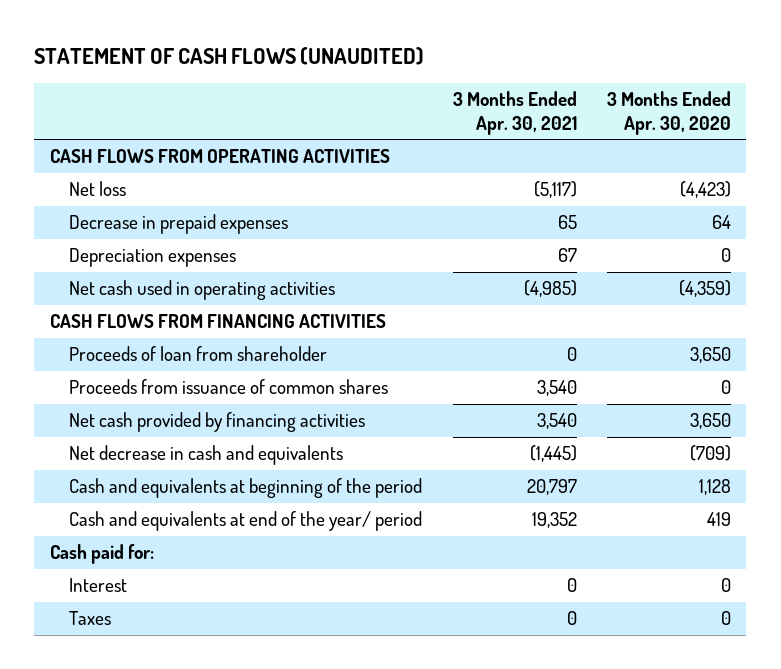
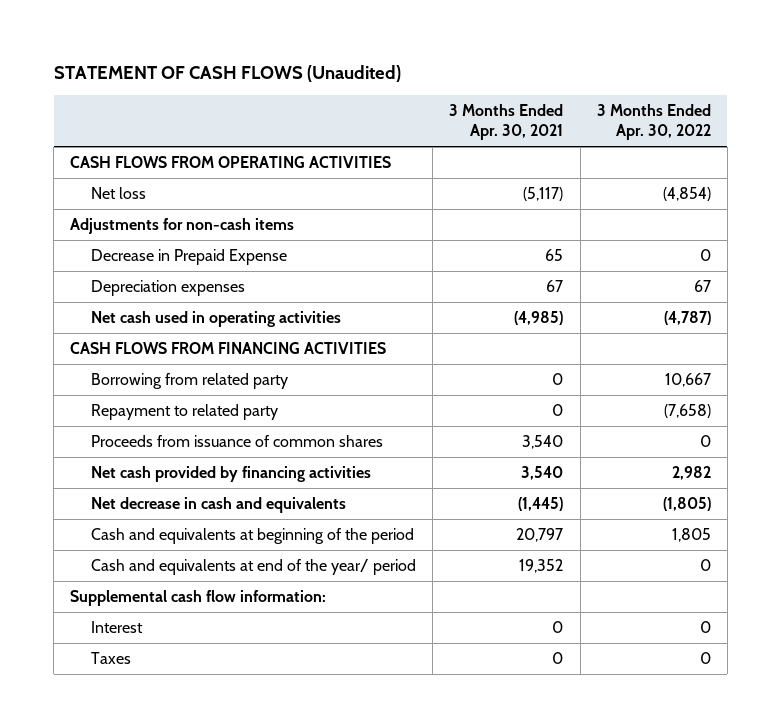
[34,46,425,65] STATEMENT OF CASH FLOWS (UNAUDITED) -> [53,64,401,82] STATEMENT OF CASH FLOWS (Unaudited)
[607,91,732,135] 3 Months Ended Apr. 30, 2020 -> none
none -> [596,103,711,141] 3 Months Ended Apr. 30, 2022
none -> [70,218,295,235] Adjustments for non-cash items
[69,214,289,235] Decrease in prepaid expenses -> [90,249,287,266] Decrease in Prepaid Expense
[69,346,328,362] Proceeds of loan from shareholder -> [90,373,288,390] Borrowing from related party
none -> [90,404,278,421] Repayment to related party
[49,544,154,565] Cash paid for: -> none
none -> [70,590,327,607] Supplemental cash flow information:

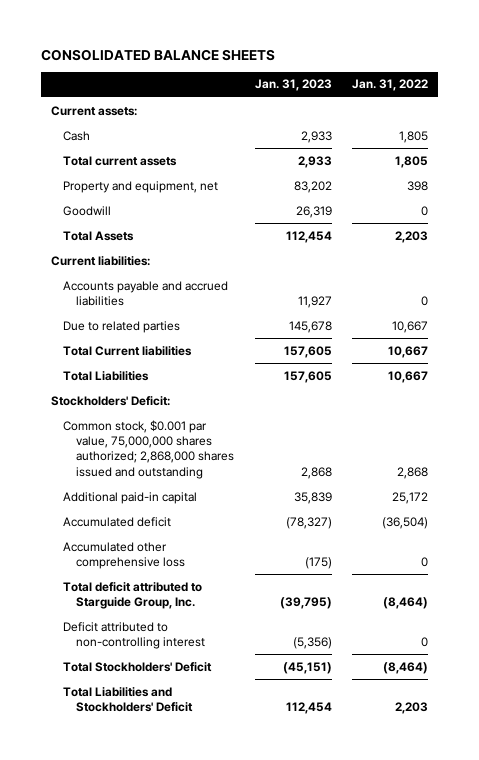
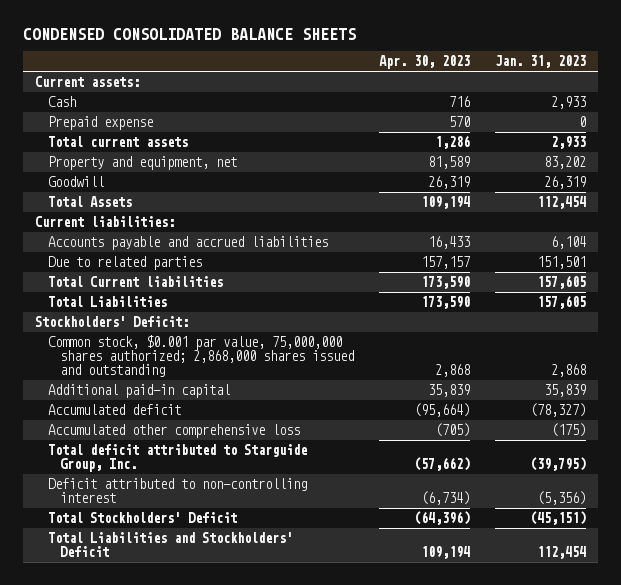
[40,48,275,61] CONSOLIDATED BALANCE SHEETS -> [22,28,356,41] CONDENSED CONSOLIDATED BALANCE SHEETS
[352,79,429,92] Jan. 31, 2022 -> none
none -> [378,55,470,70] Apr. 30, 2023
none -> [47,116,153,131] Prepaid expense
[297,296,332,309] 11,927 -> [550,236,586,250] 6,104
[288,320,332,333] 145,678 -> [536,256,586,270] 151,501

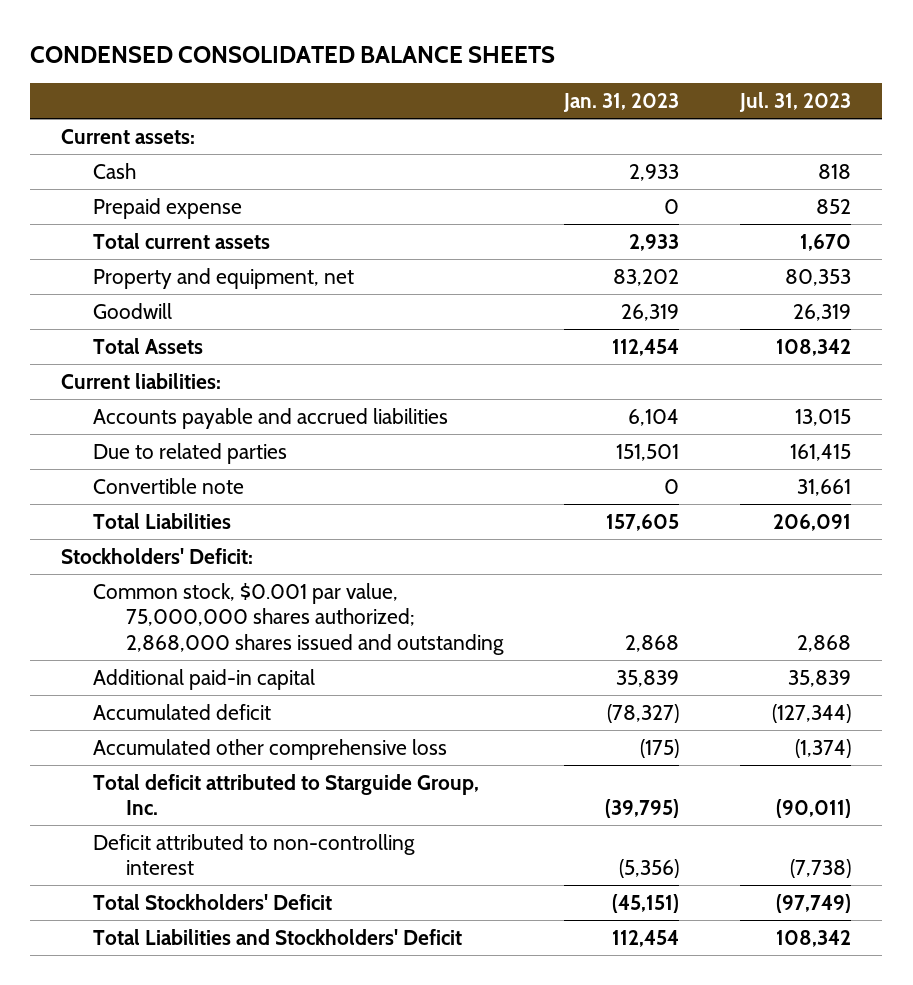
[378,55,470,70] Apr. 30, 2023 -> none
none -> [739,92,852,113] Jul. 31, 2023
[47,276,223,288] Total Current liabilities -> none
none -> [93,477,245,494] Convertible note

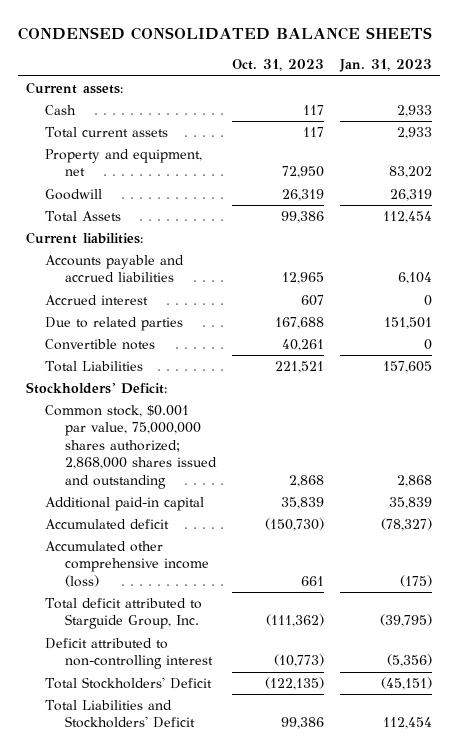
[739,92,852,113] Jul. 31, 2023 -> none
none -> [231,59,324,72] Oct. 31, 2023
[93,197,243,219] Prepaid expense -> none
none -> [45,294,149,305] Accrued interest
[93,477,245,494] Convertible note -> [45,338,156,350] Convertible notes
[93,738,448,760] Accumulated other comprehensive loss -> [45,540,210,587] Accumulated other comprehensive income (loss)

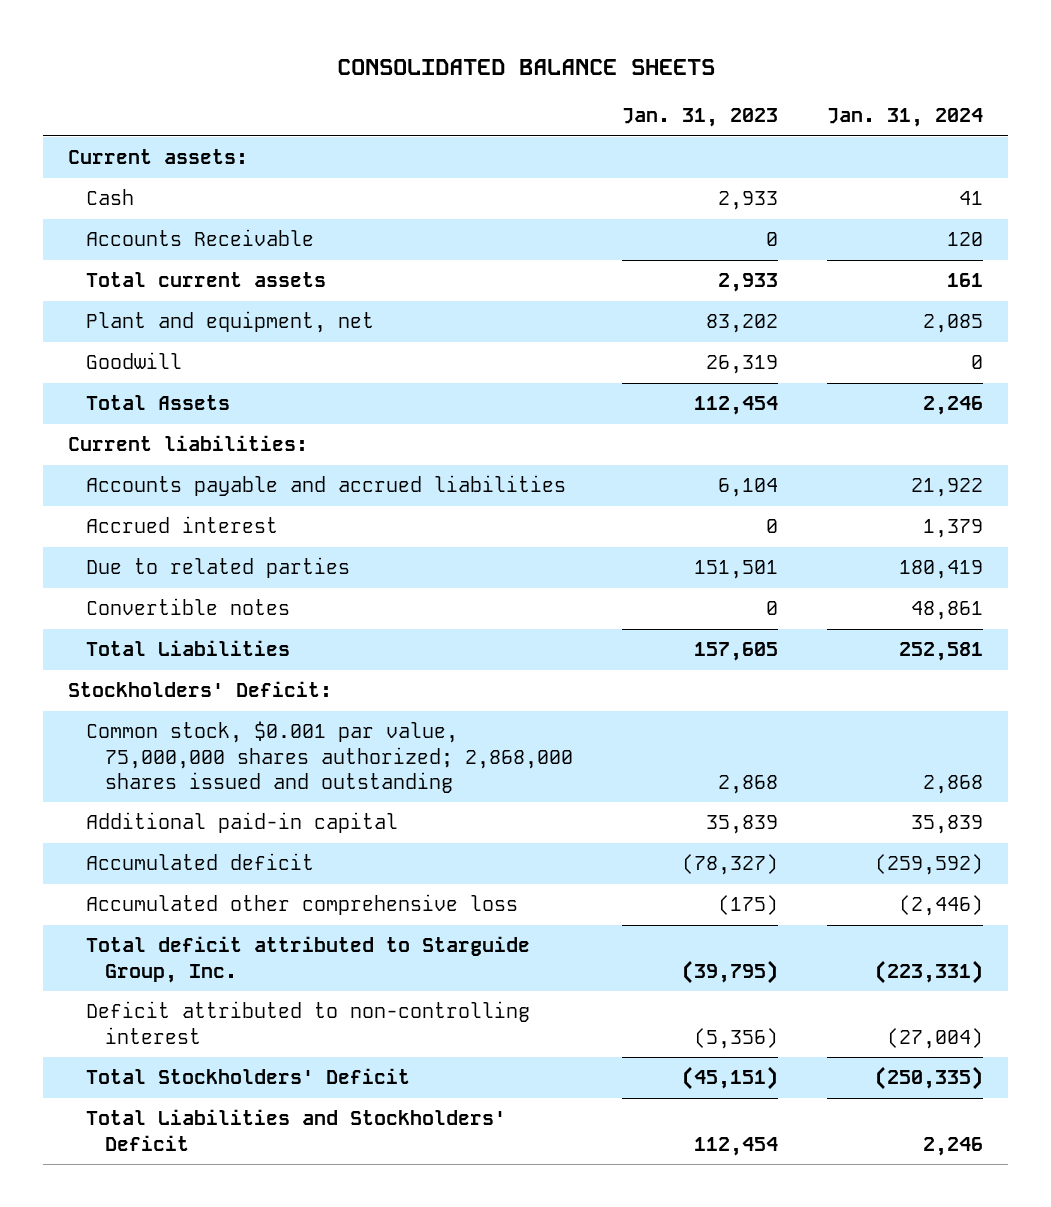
[17,27,432,41] CONDENSED CONSOLIDATED BALANCE SHEETS -> [336,58,715,75] CONSOLIDATED BALANCE SHEETS
[231,59,324,72] Oct. 31, 2023 -> none
none -> [827,108,984,128] Jan. 31, 2024
none -> [86,229,315,247] Accounts Receivable
[45,148,203,177] Property and equipment, net -> [86,311,375,334] Plant and equipment, net
[45,540,210,587] Accumulated other comprehensive income (loss) -> [86,894,519,916] Accumulated other comprehensive loss

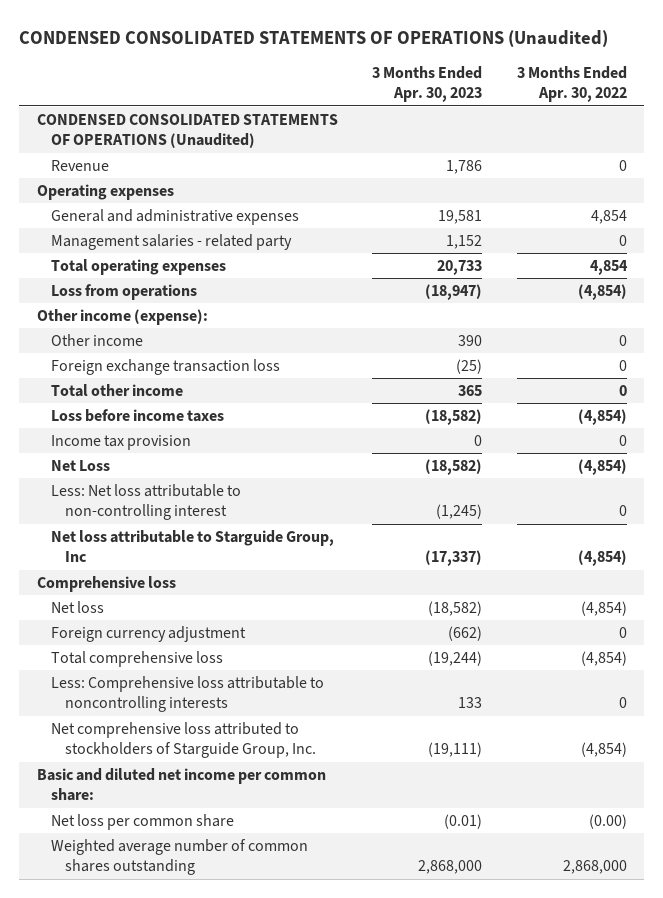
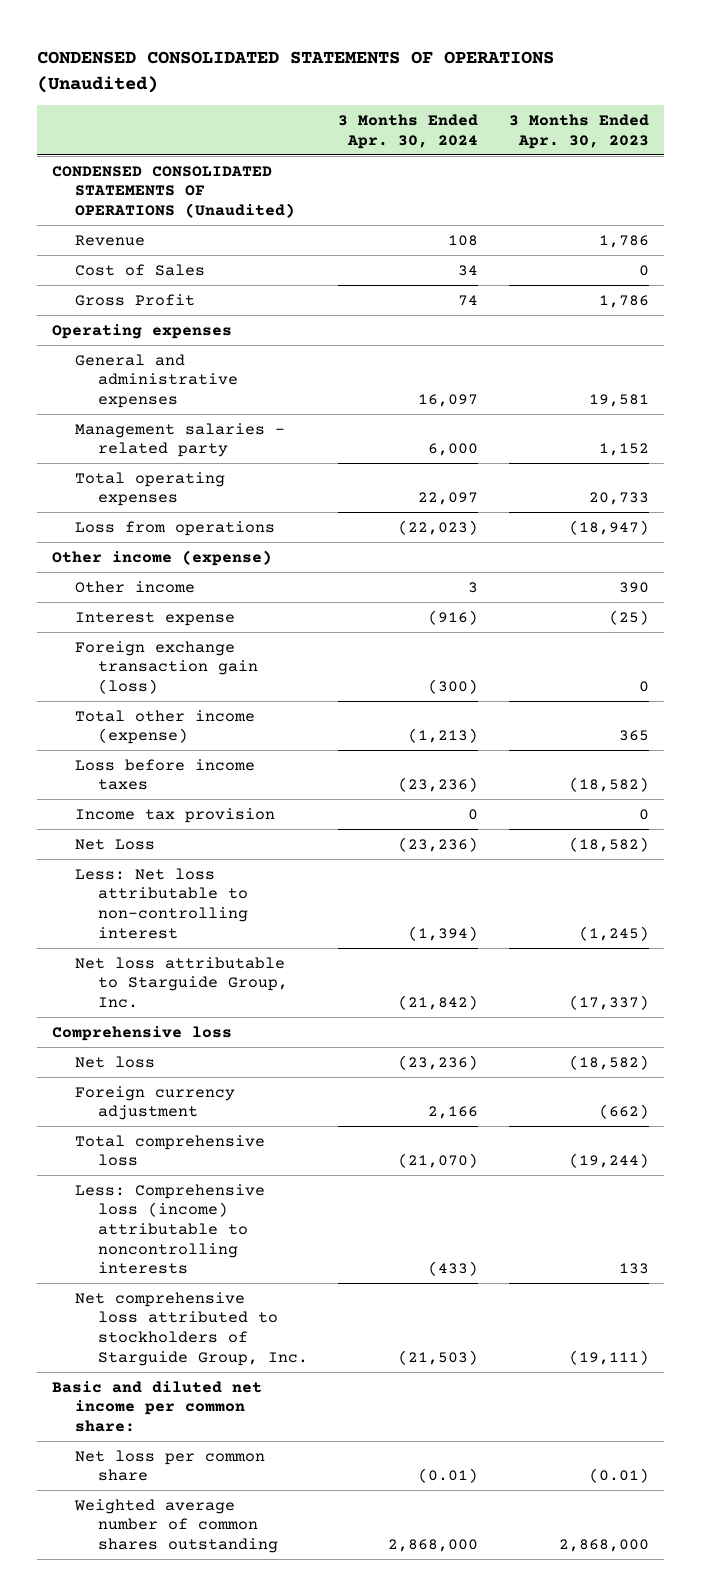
[516,65,627,103] 3 Months Ended Apr. 30, 2022 -> none
none -> [338,113,479,149] 3 Months Ended Apr. 30, 2024
none -> [74,263,205,276] Cost of Sales
none -> [74,293,195,306] Gross Profit
[36,308,208,325] Other income (expense): -> [51,549,272,566] Other income (expense)
none -> [74,611,235,626] Interest expense
[50,358,280,375] Foreign exchange transaction loss -> [74,640,258,695] Foreign exchange transaction gain (loss)
[456,358,483,374] (25) -> [638,681,649,693] 0
[50,383,183,397] Total other income -> [74,709,255,745] Total other income (expense)
[50,529,334,563] Net loss attributable to Starguide Group, Inc -> [74,956,288,1009] Net loss attributable to Starguide Group, Inc.
[50,675,324,713] Less: Comprehensive loss attributable to noncontrolling interests -> [74,1183,265,1275] Less: Comprehensive loss (income) attributable to noncontrolling interests

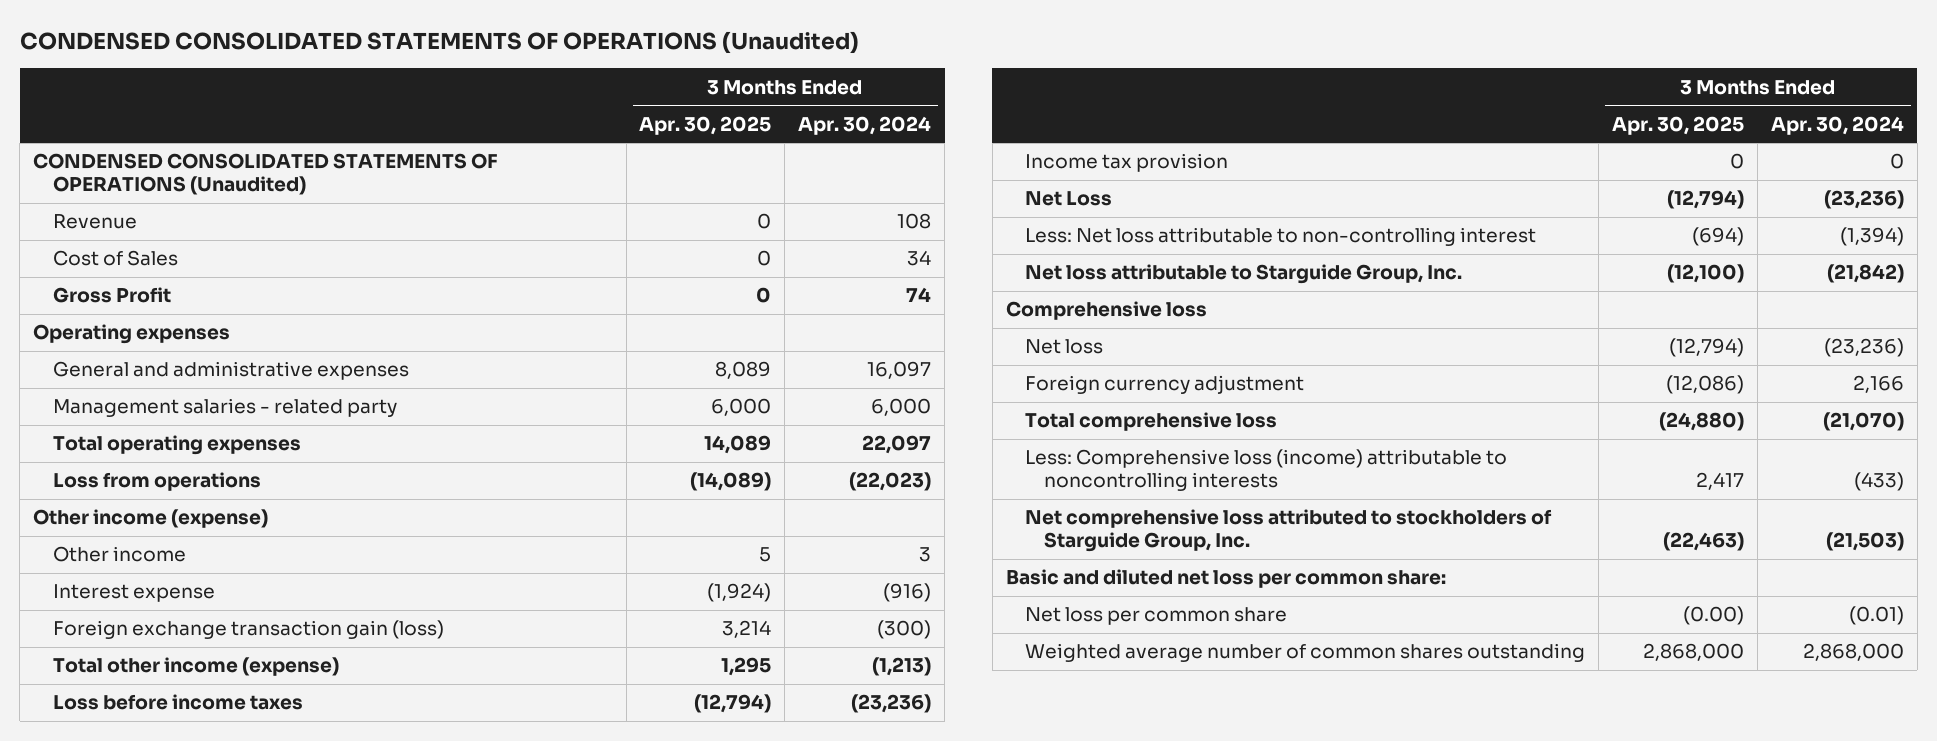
[508,113,649,149] 3 Months Ended Apr. 30, 2023 -> none
none -> [639,115,772,135] Apr. 30, 2025
[51,1380,262,1433] Basic and diluted net income per common share: -> [1005,569,1446,589] Basic and diluted net loss per common share:

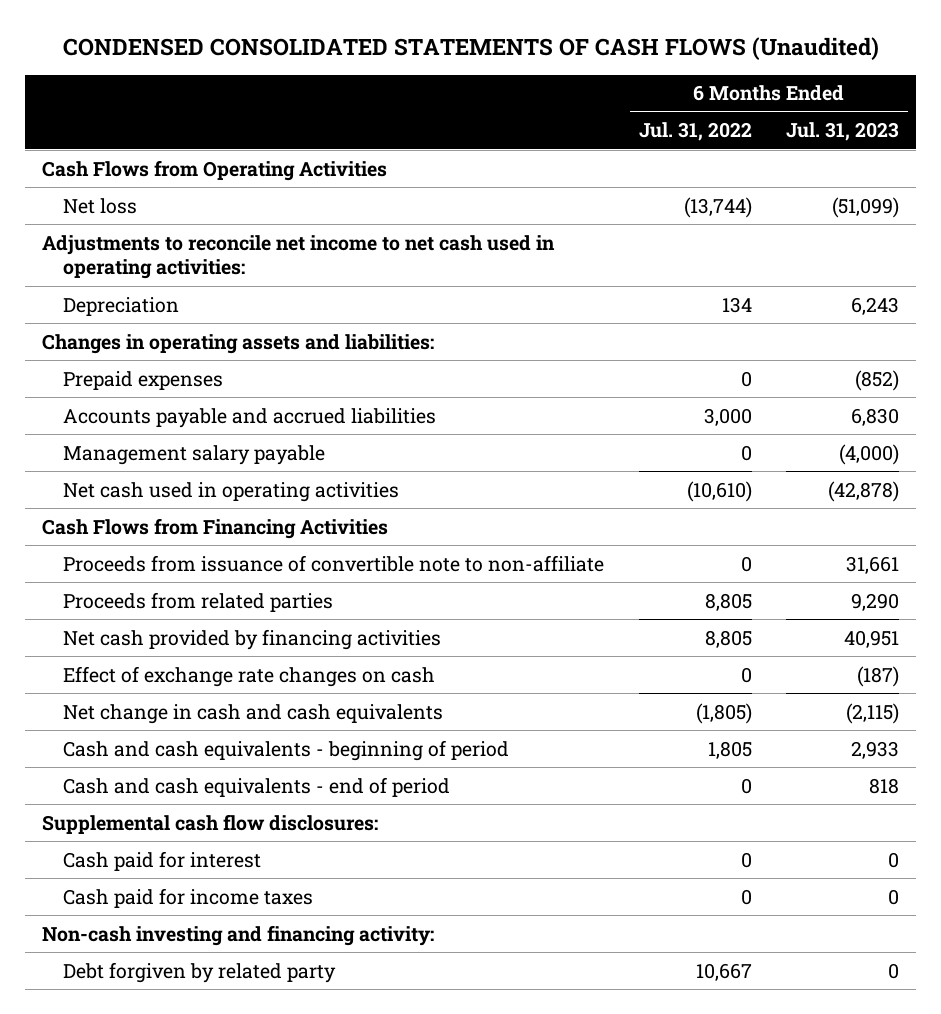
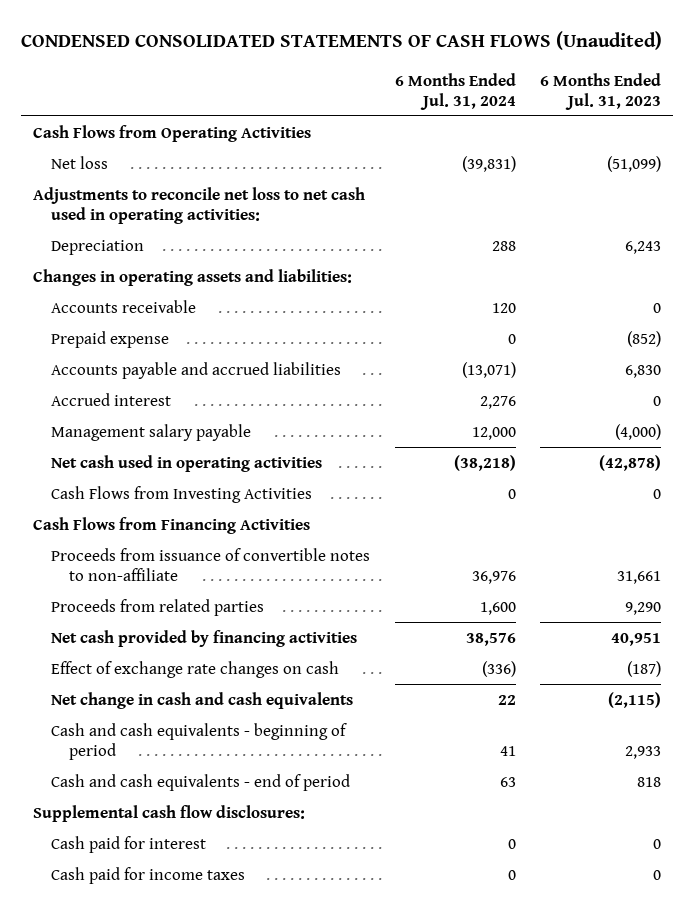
[638,122,752,142] Jul. 31, 2022 -> none
none -> [394,72,516,110] 6 Months Ended Jul. 31, 2024
[42,234,556,280] Adjustments to reconcile net income to net cash used in operating activities: -> [32,186,365,224] Adjustments to reconcile net loss to net cash used in operating activities:
none -> [50,299,196,313] Accounts receivable
[63,370,224,390] Prepaid expenses -> [50,330,169,348] Prepaid expense
none -> [50,392,171,406] Accrued interest
none -> [50,485,312,503] Cash Flows from Investing Activities
[63,554,605,572] Proceeds from issuance of convertible note to non-affiliate -> [50,547,370,581] Proceeds from issuance of convertible notes to non-affiliate
[42,924,435,946] Non-cash investing and financing activity: -> none
[63,961,337,983] Debt forgiven by related party -> none

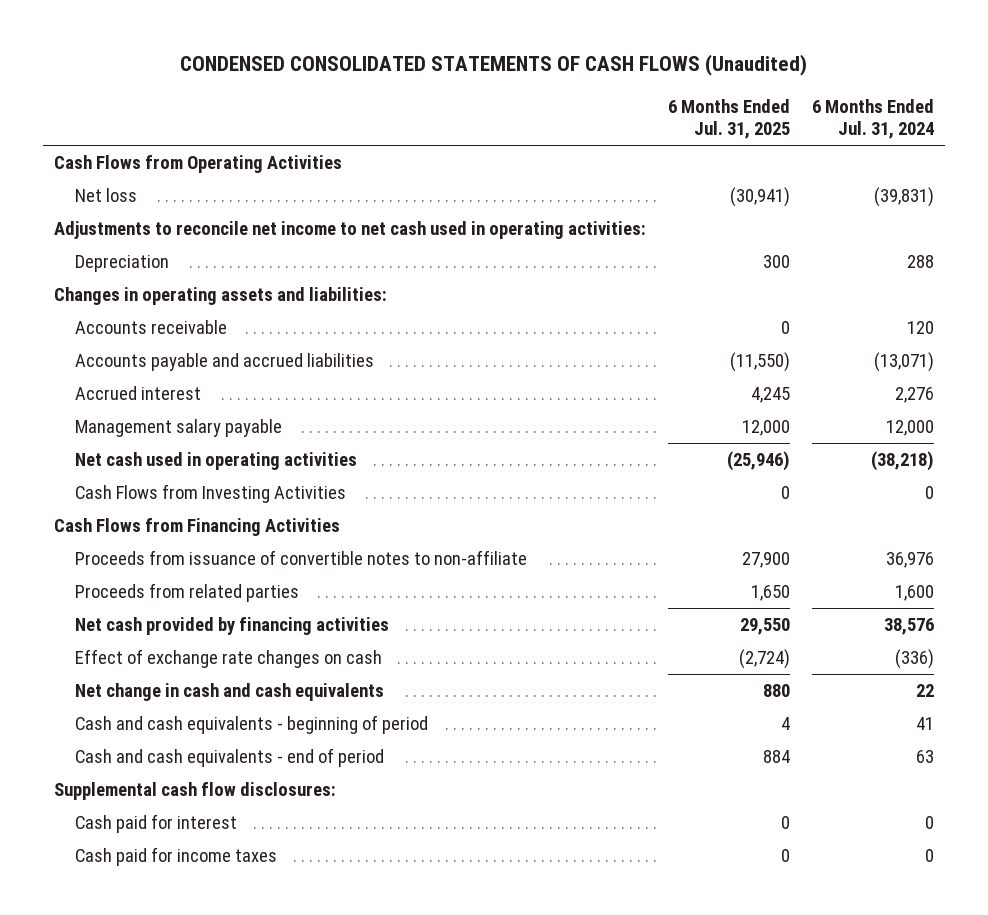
[540,72,662,110] 6 Months Ended Jul. 31, 2023 -> none
none -> [667,98,790,140] 6 Months Ended Jul. 31, 2025
[32,186,365,224] Adjustments to reconcile net loss to net cash used in operating activities: -> [53,220,646,239] Adjustments to reconcile net income to net cash used in operating activities:
[50,330,169,348] Prepaid expense -> none

